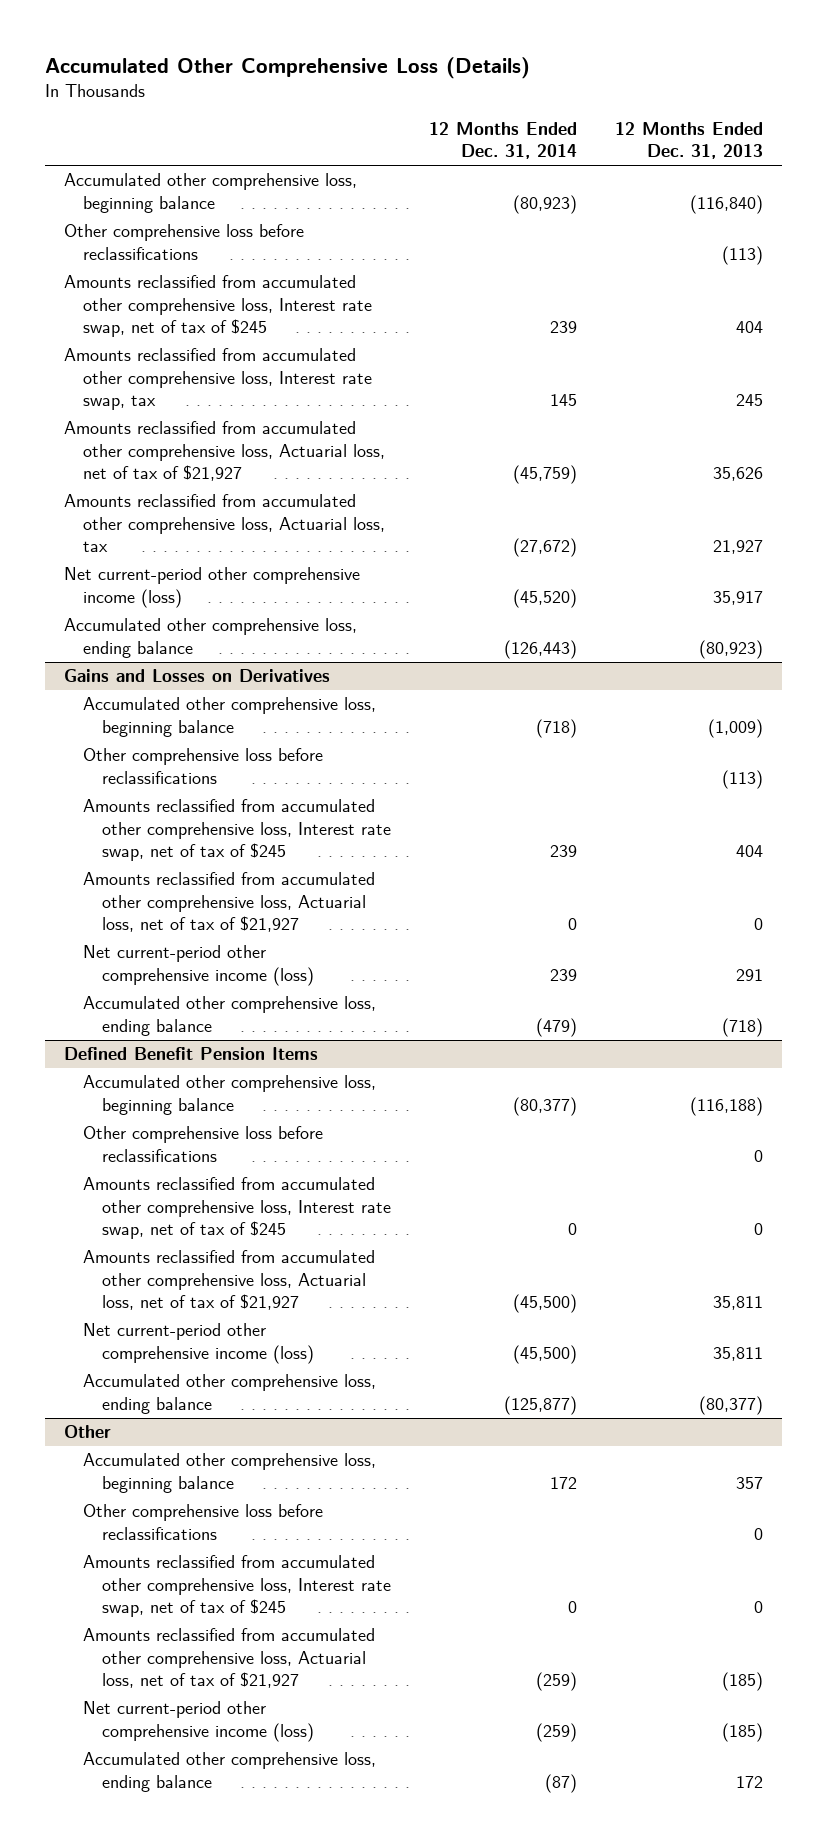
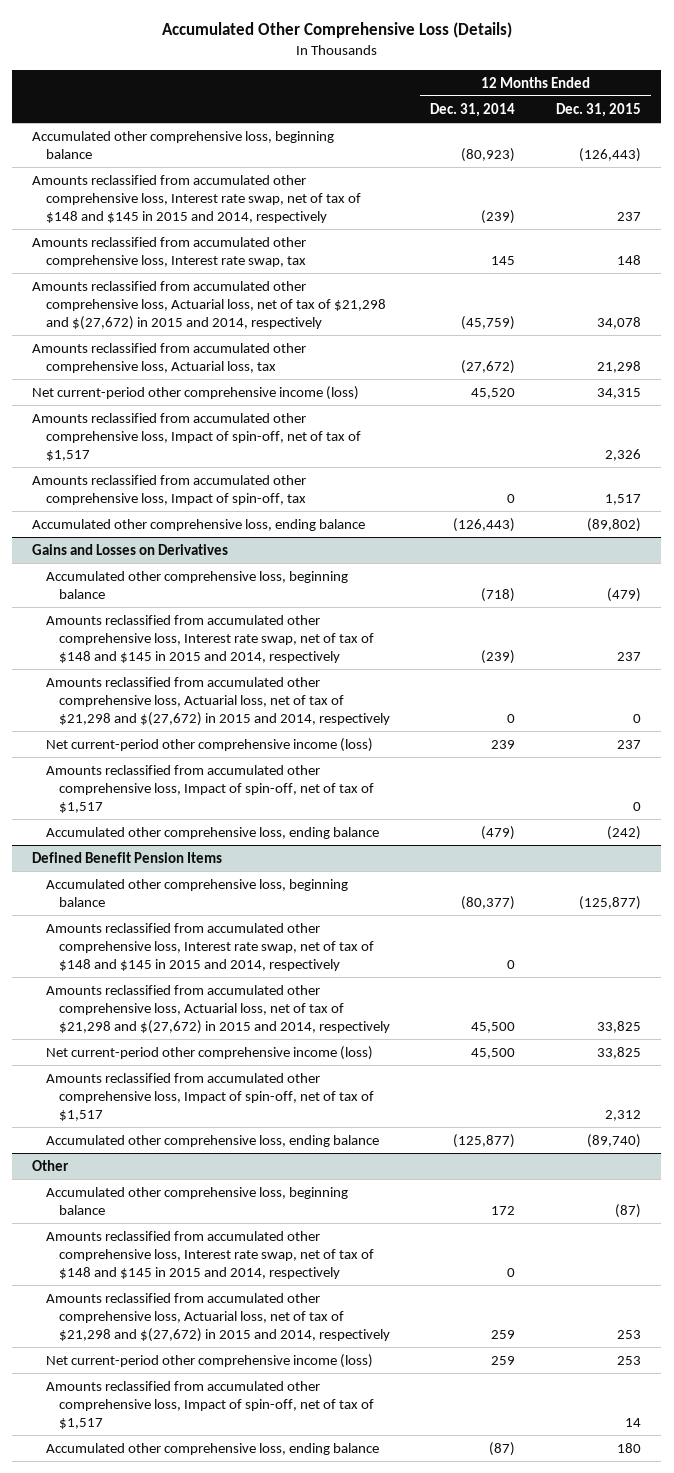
[614,122,763,160] 12 Months Ended Dec. 31, 2013 -> none
none -> [556,102,642,117] Dec. 31, 2015
[63,224,304,260] Other comprehensive loss before reclassifications -> none
[63,275,372,337] Amounts reclassified from accumulated other comprehensive loss, Interest rate swap, net of tax of $245 -> [32,174,361,224] Amounts reclassified from accumulated other comprehensive loss, Interest rate swap, net of tax of $148 and $145 in 2015 and 2014, respectively
[549,320,577,333] 239 -> [481,210,516,225] (239)
[63,421,385,481] Amounts reclassified from accumulated other comprehensive loss, Actuarial loss, net of tax of $21,927 -> [32,280,386,331] Amounts reclassified from accumulated other comprehensive loss, Actuarial loss, net of tax of $21,298 and $(27,672) in 2015 and 2014, respectively
[512,588,577,608] (45,520) -> [471,387,516,399] 45,520
none -> [32,412,361,462] Amounts reclassified from accumulated other comprehensive loss, Impact of spin-off, net of tax of $1,517
none -> [32,474,307,505] Amounts reclassified from accumulated other comprehensive loss, Impact of spin-off, tax
[82,748,323,784] Other comprehensive loss before reclassifications -> none
[82,799,391,861] Amounts reclassified from accumulated other comprehensive loss, Interest rate swap, net of tax of $245 -> [45,614,374,664] Amounts reclassified from accumulated other comprehensive loss, Interest rate swap, net of tax of $148 and $145 in 2015 and 2014, respectively
[549,844,577,857] 239 -> [481,650,516,665] (239)
[82,872,375,932] Amounts reclassified from accumulated other comprehensive loss, Actuarial loss, net of tax of $21,927 -> [45,676,390,727] Amounts reclassified from accumulated other comprehensive loss, Actuarial loss, net of tax of $21,298 and $(27,672) in 2015 and 2014, respectively
none -> [45,764,374,814] Amounts reclassified from accumulated other comprehensive loss, Impact of spin-off, net of tax of $1,517
[82,1126,323,1162] Other comprehensive loss before reclassifications -> none
[82,1177,391,1239] Amounts reclassified from accumulated other comprehensive loss, Interest rate swap, net of tax of $245 -> [45,922,374,972] Amounts reclassified from accumulated other comprehensive loss, Interest rate swap, net of tax of $148 and $145 in 2015 and 2014, respectively
[82,1250,375,1310] Amounts reclassified from accumulated other comprehensive loss, Actuarial loss, net of tax of $21,927 -> [45,984,390,1035] Amounts reclassified from accumulated other comprehensive loss, Actuarial loss, net of tax of $21,298 and $(27,672) in 2015 and 2014, respectively
[512,1293,577,1313] (45,500) -> [471,1022,516,1034] 45,500
[512,1344,577,1364] (45,500) -> [471,1047,516,1059] 45,500
none -> [45,1072,374,1122] Amounts reclassified from accumulated other comprehensive loss, Impact of spin-off, net of tax of $1,517
[82,1504,323,1540] Other comprehensive loss before reclassifications -> none
[82,1555,391,1617] Amounts reclassified from accumulated other comprehensive loss, Interest rate swap, net of tax of $245 -> [45,1230,374,1280] Amounts reclassified from accumulated other comprehensive loss, Interest rate swap, net of tax of $148 and $145 in 2015 and 2014, respectively
[82,1628,375,1688] Amounts reclassified from accumulated other comprehensive loss, Actuarial loss, net of tax of $21,927 -> [45,1292,390,1343] Amounts reclassified from accumulated other comprehensive loss, Actuarial loss, net of tax of $21,298 and $(27,672) in 2015 and 2014, respectively
[535,1671,577,1691] (259) -> [491,1330,516,1340] 259
[535,1722,577,1742] (259) -> [491,1355,516,1365] 259
none -> [45,1380,374,1430] Amounts reclassified from accumulated other comprehensive loss, Impact of spin-off, net of tax of $1,517

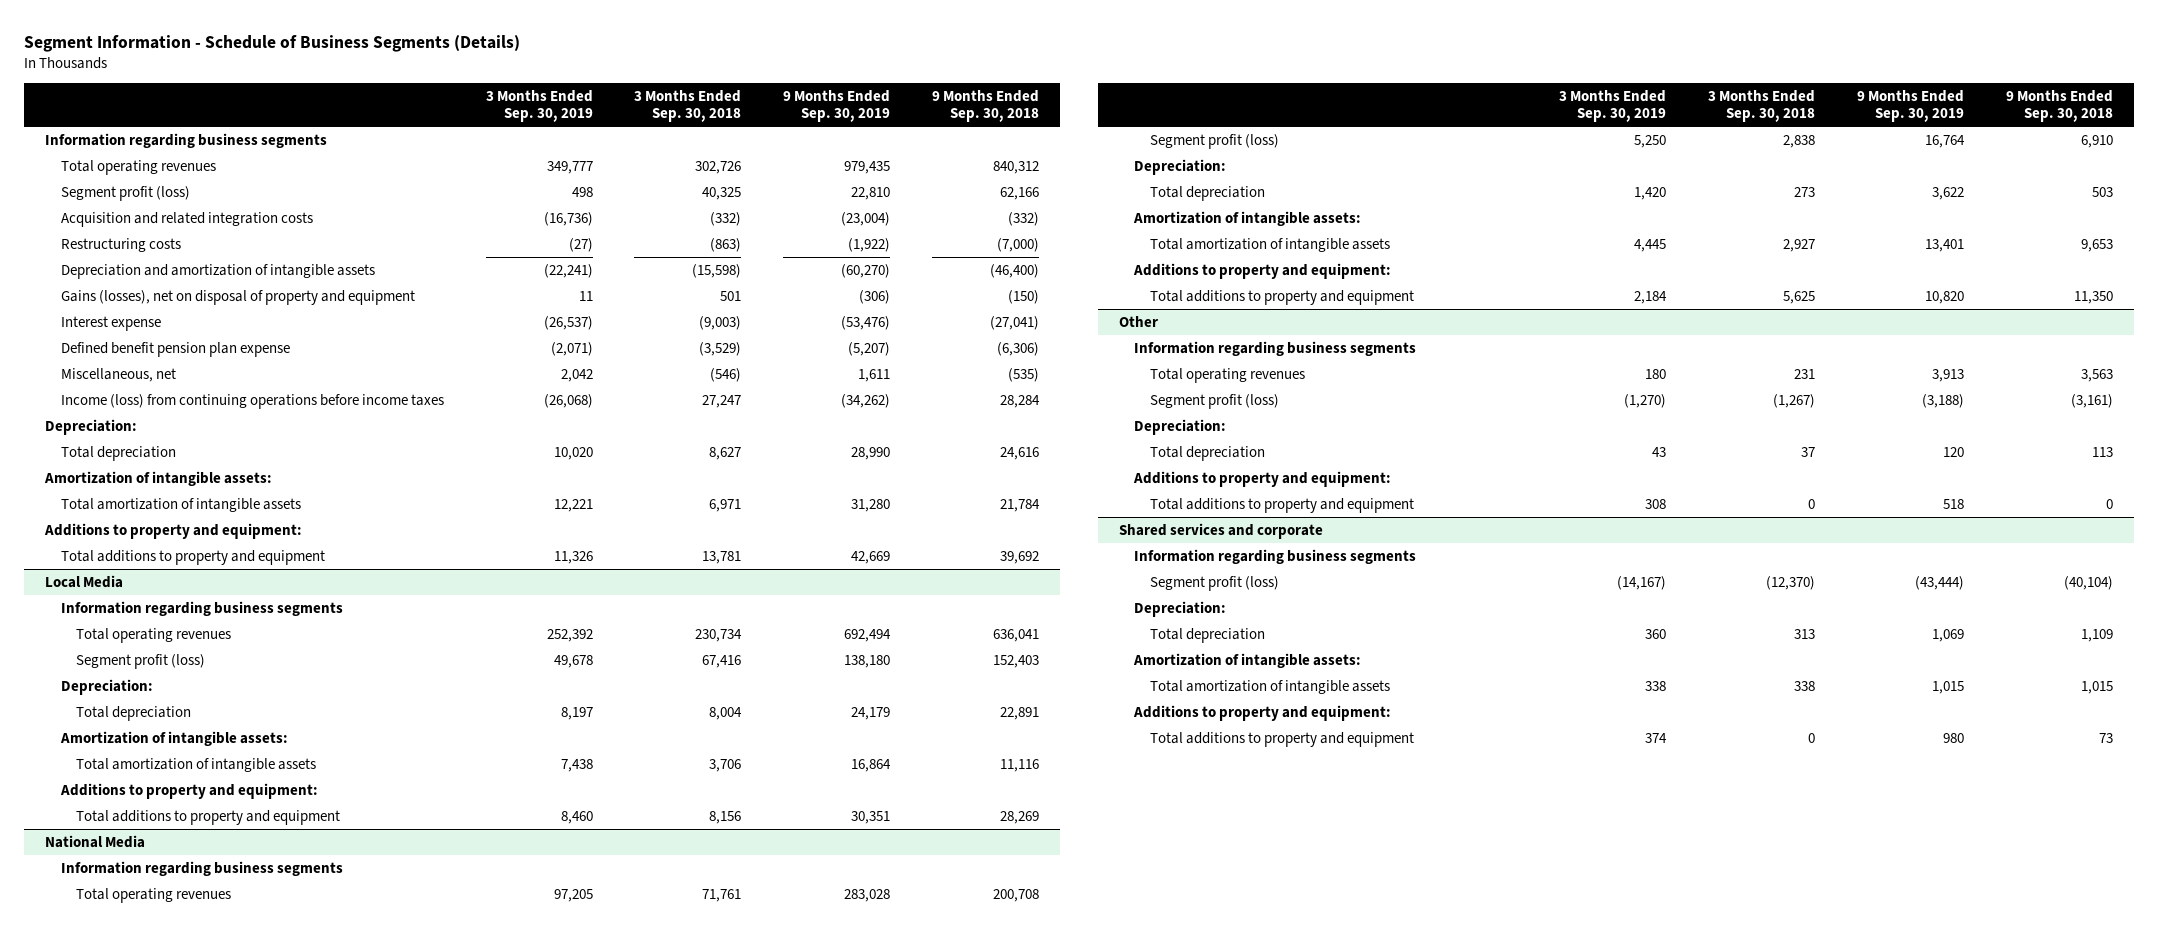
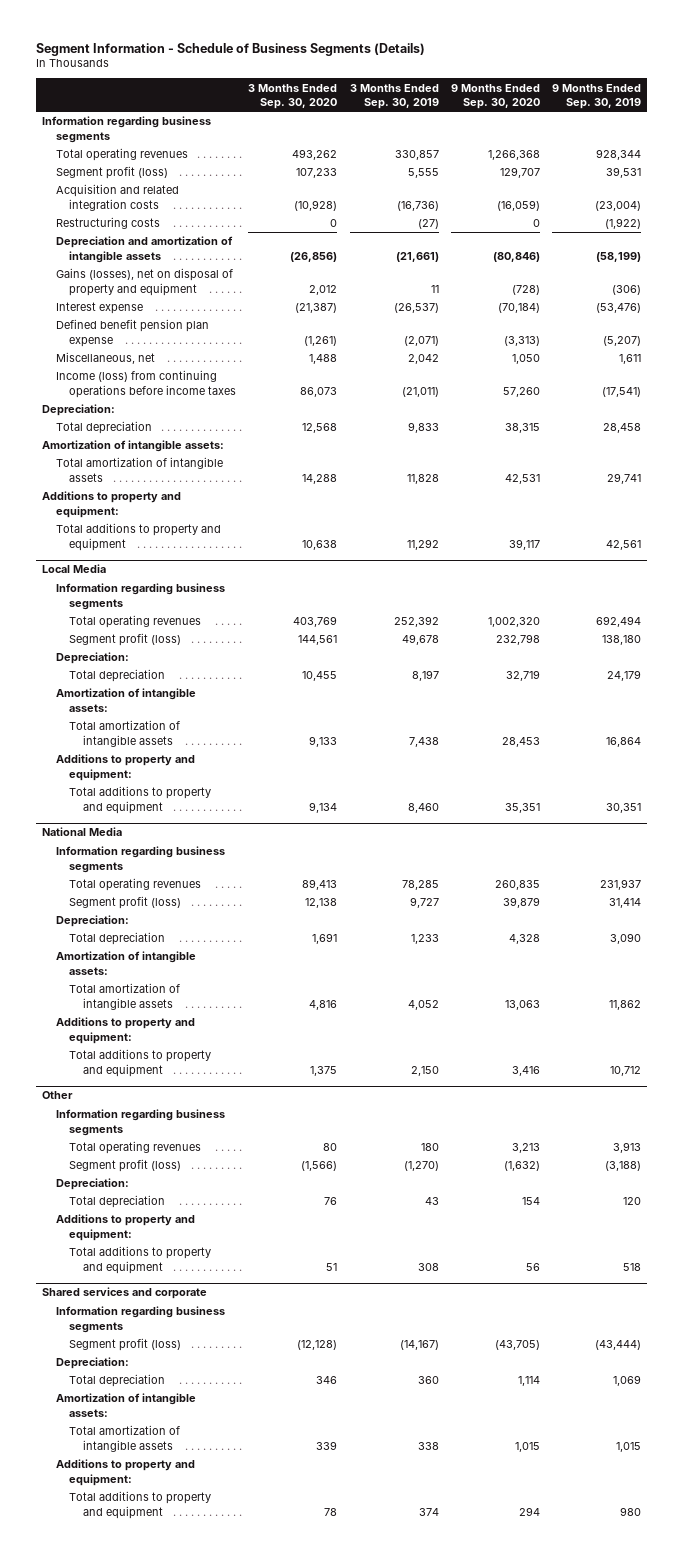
[634,89,742,123] 3 Months Ended Sep. 30, 2018 -> none
[932,89,1040,123] 9 Months Ended Sep. 30, 2018 -> none
none -> [248,83,338,109] 3 Months Ended Sep. 30, 2020
none -> [450,83,540,109] 9 Months Ended Sep. 30, 2020
[546,160,593,174] 349,777 -> [394,150,439,161] 330,857
[844,160,891,174] 979,435 -> [595,149,641,161] 928,344
[571,186,593,197] 498 -> [407,168,439,179] 5,555
[851,186,891,200] 22,810 -> [605,167,641,179] 39,531
[543,263,593,278] (22,241) -> [395,251,439,262] (21,661)
[841,263,891,278] (60,270) -> [595,251,641,262] (58,199)
[543,393,593,408] (26,068) -> [401,386,439,397] (21,011)
[841,393,891,408] (34,262) -> [601,386,641,397] (17,541)
[553,446,593,460] 10,020 -> [407,422,439,434] 9,833
[851,446,891,460] 28,990 -> [602,423,641,434] 28,458
[553,498,593,512] 12,221 -> [406,473,439,484] 11,828
[851,498,891,512] 31,280 -> [606,472,641,484] 29,741
[553,550,593,564] 11,326 -> [406,538,439,550] 11,292
[851,550,891,564] 42,669 -> [605,539,641,550] 42,561
[553,888,593,902] 97,205 -> [401,880,439,891] 78,285
[844,888,891,902] 283,028 -> [599,879,641,891] 231,937
[1634,134,1667,148] 5,250 -> [409,897,439,909] 9,727
[1925,134,1966,148] 16,764 -> [608,898,641,909] 31,414
[1634,186,1667,200] 1,420 -> [410,934,439,945] 1,233
[1932,186,1965,200] 3,622 -> [609,933,641,945] 3,090
[1634,238,1667,252] 4,445 -> [407,999,439,1010] 4,052
[1925,238,1965,252] 13,401 -> [608,999,641,1010] 11,862
[1634,290,1668,304] 2,184 -> [410,1065,439,1076] 2,150
[1925,290,1965,304] 10,820 -> [609,1065,641,1076] 10,712

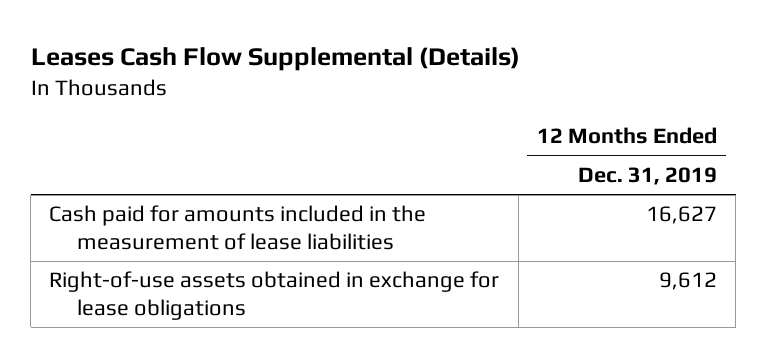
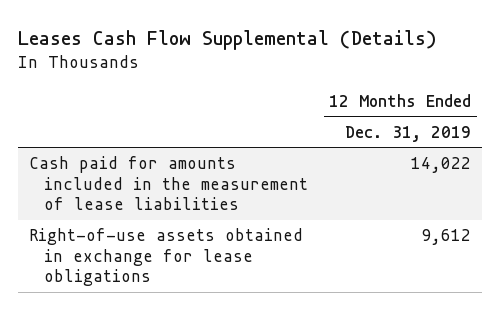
[645,206,717,225] 16,627 -> [411,157,472,174] 14,022

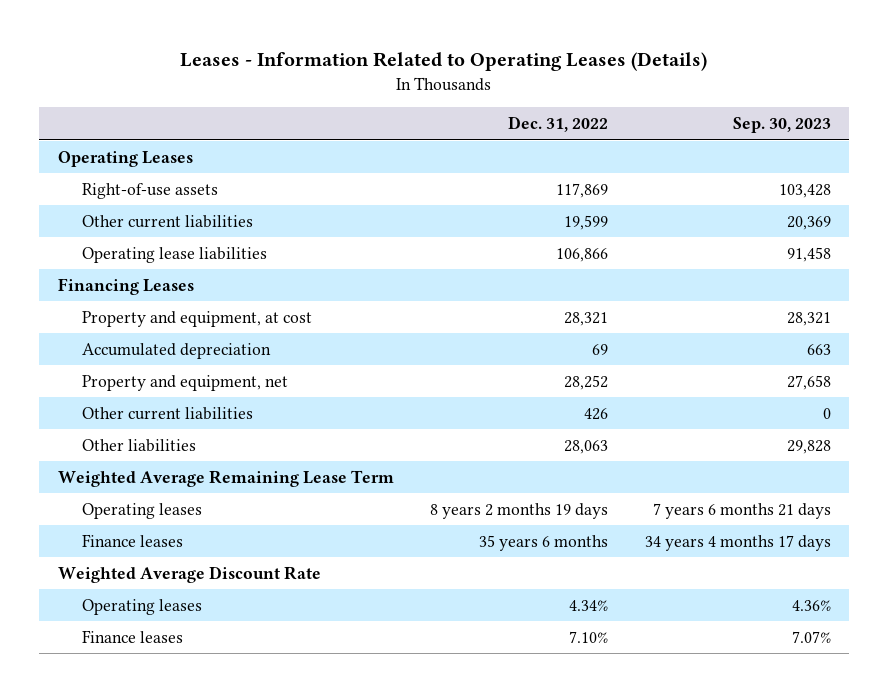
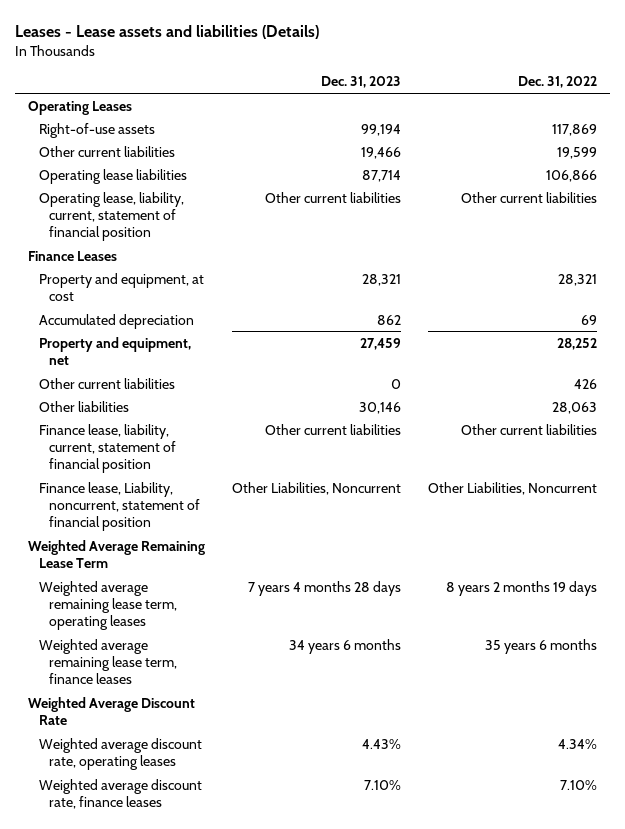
[180,52,708,72] Leases - Information Related to Operating Leases (Details) -> [14,24,319,39] Leases - Lease assets and liabilities (Details)
[733,117,832,134] Sep. 30, 2023 -> none
none -> [321,76,402,89] Dec. 31, 2023
none -> [38,191,184,241] Operating lease, liability, current, statement of financial position
[57,277,194,295] Financing Leases -> [28,250,118,261] Finance Leases
none -> [38,423,177,473] Finance lease, liability, current, statement of financial position
none -> [38,481,201,531] Finance lease, Liability, noncurrent, statement of financial position
[82,502,203,519] Operating leases -> [38,580,178,630] Weighted average remaining lease term, operating leases
[82,533,184,547] Finance leases -> [38,638,178,684] Weighted average remaining lease term, finance leases
[82,598,203,615] Operating leases -> [38,737,202,770] Weighted average discount rate, operating leases
[82,629,184,643] Finance leases -> [38,778,202,809] Weighted average discount rate, finance leases

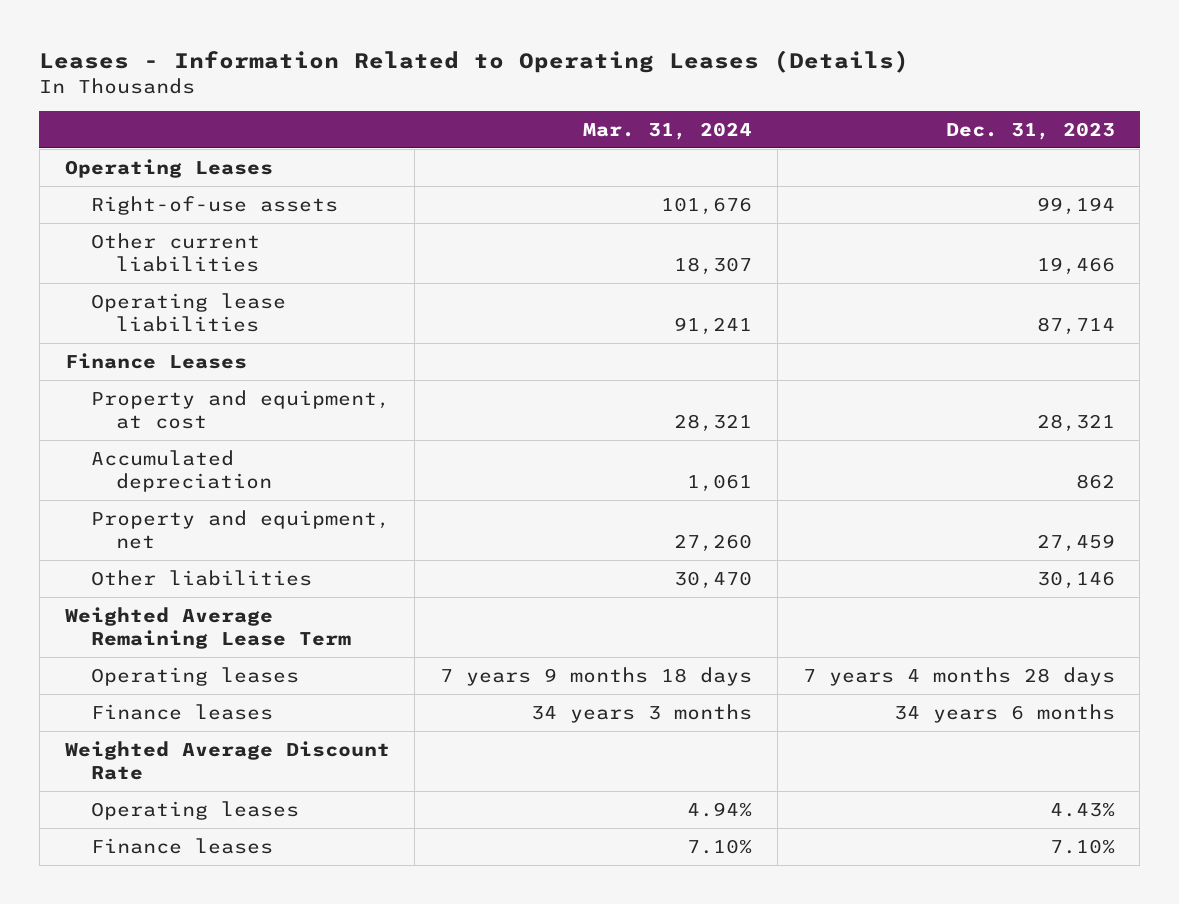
[14,24,319,39] Leases - Lease assets and liabilities (Details) -> [39,49,910,73] Leases - Information Related to Operating Leases (Details)
[518,76,598,89] Dec. 31, 2022 -> none
none -> [583,121,753,140] Mar. 31, 2024
[38,191,184,241] Operating lease, liability, current, statement of financial position -> none
[38,377,175,389] Other current liabilities -> none
[38,423,177,473] Finance lease, liability, current, statement of financial position -> none
[38,481,201,531] Finance lease, Liability, noncurrent, statement of financial position -> none
[38,580,178,630] Weighted average remaining lease term, operating leases -> [90,666,299,686] Operating leases
[38,638,178,684] Weighted average remaining lease term, finance leases -> [90,703,273,720] Finance leases
[38,737,202,770] Weighted average discount rate, operating leases -> [90,800,299,820] Operating leases
[38,778,202,809] Weighted average discount rate, finance leases -> [90,837,273,854] Finance leases

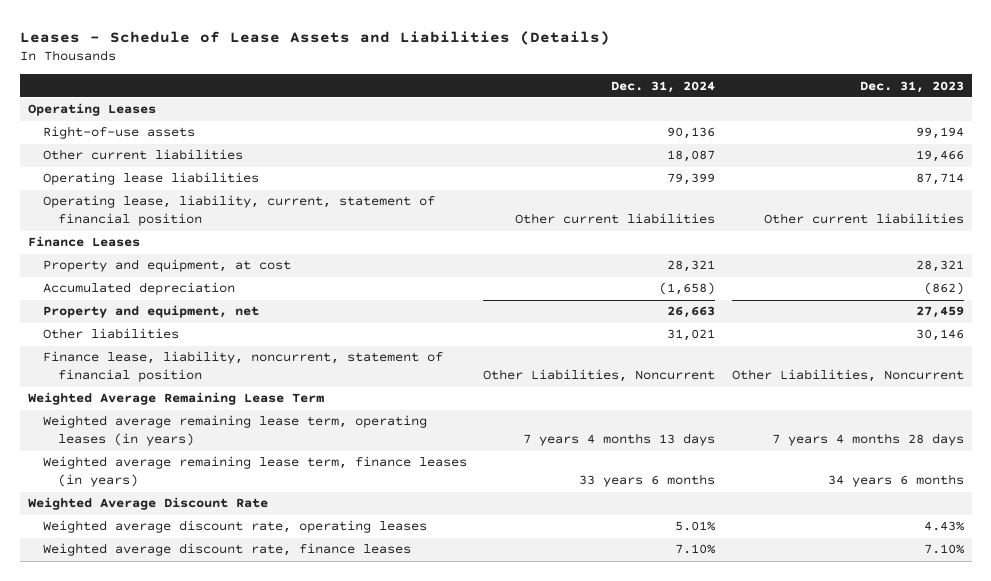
[39,49,910,73] Leases - Information Related to Operating Leases (Details) -> [19,30,610,45] Leases - Schedule of Lease Assets and Liabilities (Details)
[583,121,753,140] Mar. 31, 2024 -> none
none -> [611,80,716,93] Dec. 31, 2024
none -> [43,195,436,227] Operating lease, liability, current, statement of financial position
[1075,474,1115,490] 862 -> [923,282,964,296] (862)
none -> [43,351,444,383] Finance lease, liability, noncurrent, statement of financial position
[90,666,299,686] Operating leases -> [43,415,428,447] Weighted average remaining lease term, operating leases (in years)
[90,703,273,720] Finance leases -> [43,456,468,488] Weighted average remaining lease term, finance leases (in years)
[90,800,299,820] Operating leases -> [43,520,428,534] Weighted average discount rate, operating leases
[90,837,273,854] Finance leases -> [43,543,412,557] Weighted average discount rate, finance leases

